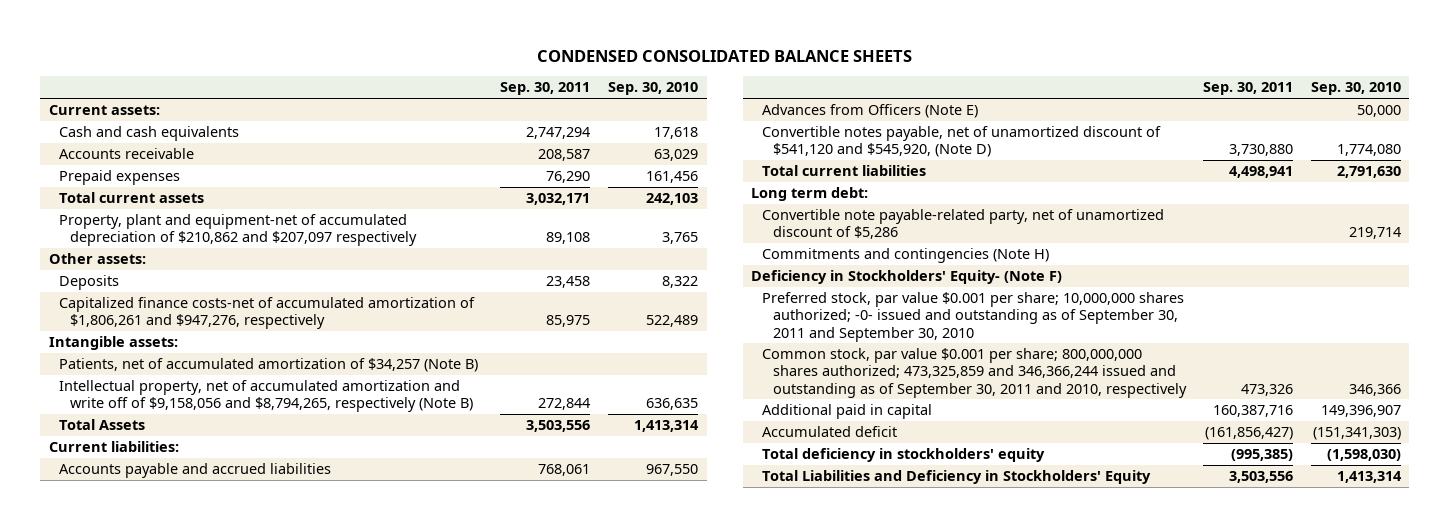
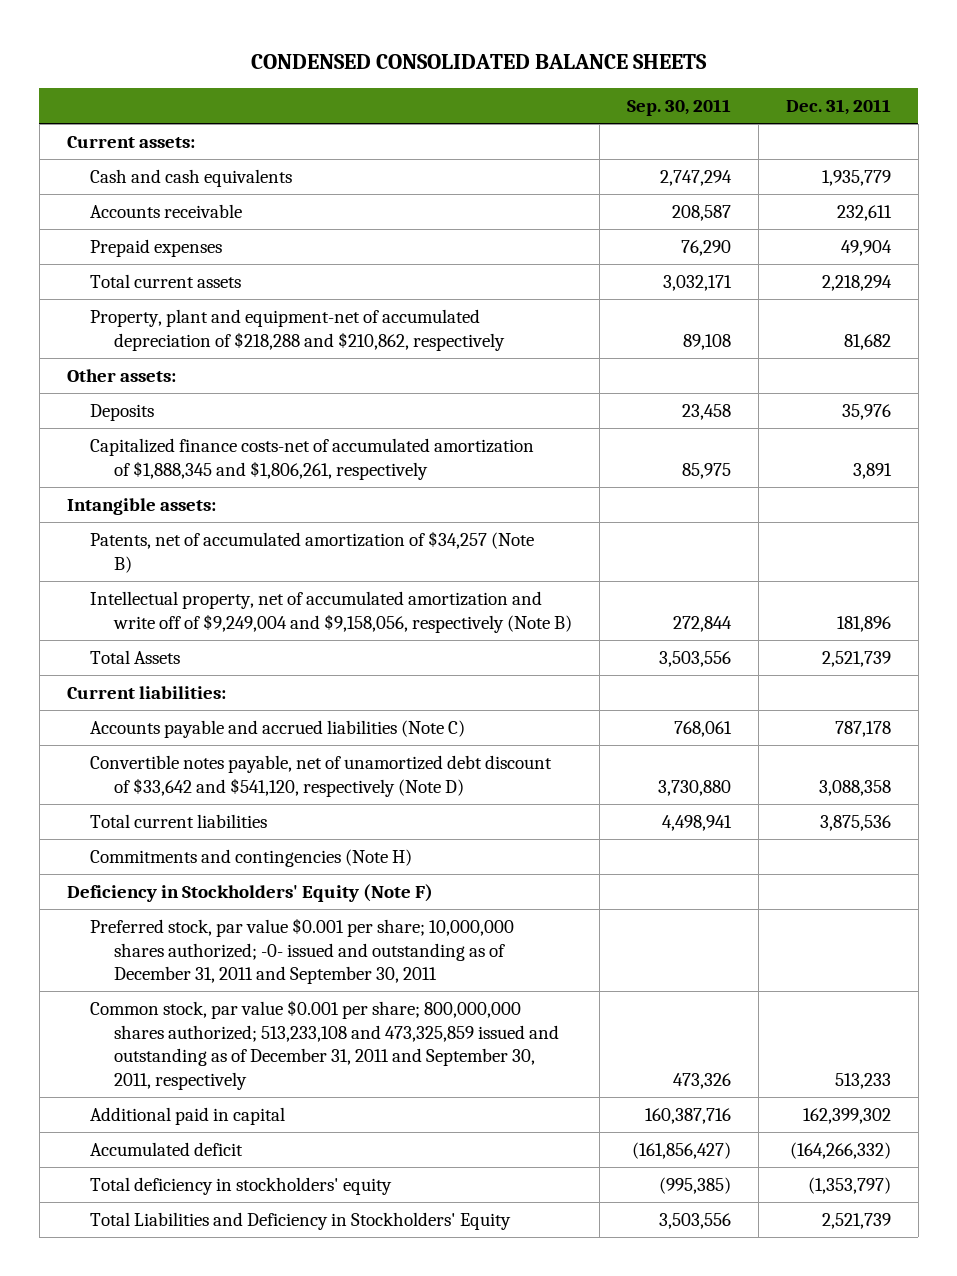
[607,82,698,96] Sep. 30, 2010 -> none
none -> [785,99,891,116] Dec. 31, 2011
[59,213,417,247] Property, plant and equipment-net of accumulated depreciation of $210,862 and $207,097 respectively -> [90,309,506,351] Property, plant and equipment-net of accumulated depreciation of $218,288 and $210,862, respectively
[59,296,476,330] Capitalized finance costs-net of accumulated amortization of $1,806,261 and $947,276, respectively -> [90,438,535,480] Capitalized finance costs-net of accumulated amortization of $1,888,345 and $1,806,261, respectively
[59,357,479,372] Patients, net of accumulated amortization of $34,257 (Note B) -> [90,531,535,573] Patents, net of accumulated amortization of $34,257 (Note B)
[59,379,473,413] Intellectual property, net of accumulated amortization and write off of $9,158,056 and $8,794,265, respectively (Note B) -> [90,591,573,633] Intellectual property, net of accumulated amortization and write off of $9,249,004 and $9,158,056, respectively (Note B)
[761,103,978,118] Advances from Officers (Note E) -> none
[59,462,332,478] Accounts payable and accrued liabilities -> [90,720,466,739] Accounts payable and accrued liabilities (Note C)
[761,125,1161,158] Convertible notes payable, net of unamortized discount of $541,120 and $545,920, (Note D) -> [90,755,553,797] Convertible notes payable, net of unamortized debt discount of $33,642 and $541,120, respectively (Note D)
[751,186,869,201] Long term debt: -> none
[761,208,1164,240] Convertible note payable-related party, net of unamortized discount of $5,286 -> none
[751,269,1063,284] Deficiency in Stockholders' Equity- (Note F) -> [66,884,433,903] Deficiency in Stockholders' Equity (Note F)
[761,291,1184,342] Preferred stock, par value $0.001 per share; 10,000,000 shares authorized; -0- issued and outstanding as of September 30, 2011 and September 30, 2010 -> [90,918,515,985] Preferred stock, par value $0.001 per share; 10,000,000 shares authorized; -0- issued and outstanding as of December 31, 2011 and September 30, 2011
[761,347,1187,398] Common stock, par value $0.001 per share; 800,000,000 shares authorized; 473,325,859 and 346,366,244 issued and outstanding as of September 30, 2011 and 2010, respectively -> [90,1000,560,1090] Common stock, par value $0.001 per share; 800,000,000 shares authorized; 513,233,108 and 473,325,859 issued and outstanding as of December 31, 2011 and September 30, 2011, respectively

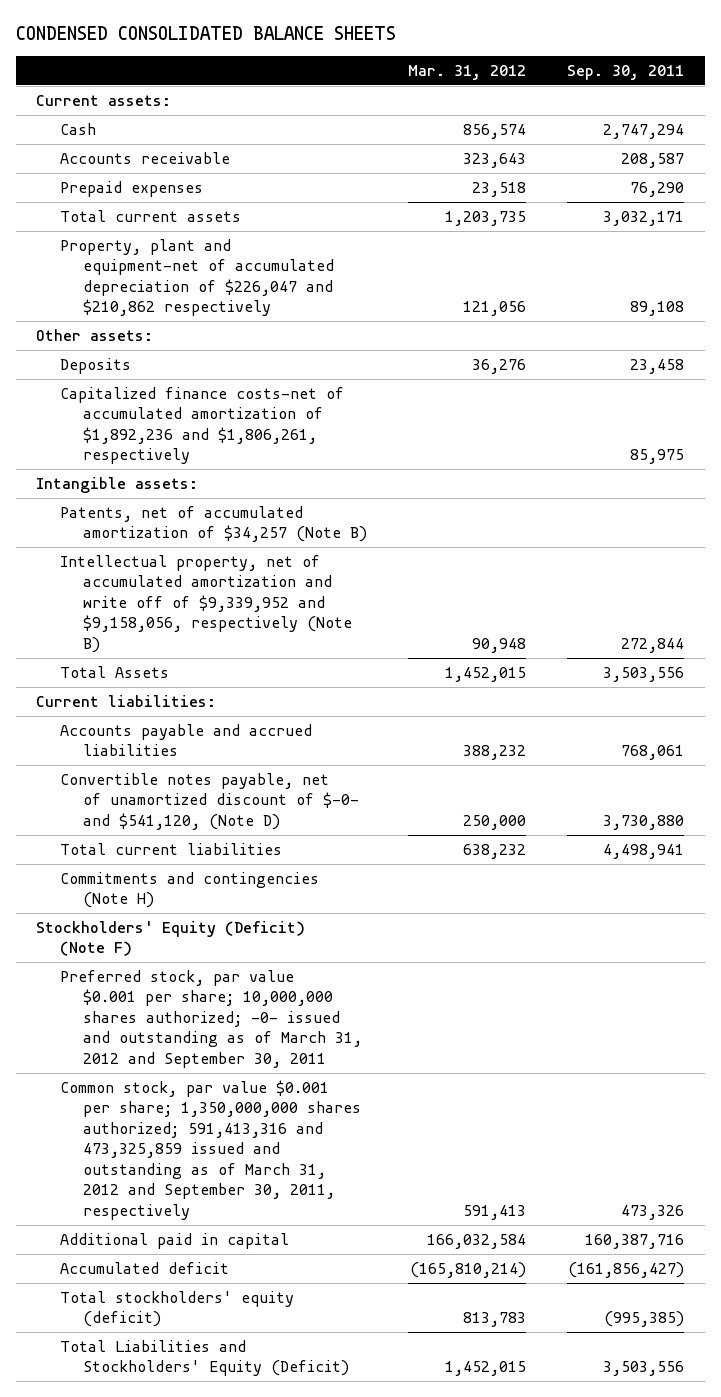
[785,99,891,116] Dec. 31, 2011 -> none
none -> [408,65,527,81] Mar. 31, 2012
[90,169,293,188] Cash and cash equivalents -> [59,122,96,135] Cash
[90,309,506,351] Property, plant and equipment-net of accumulated depreciation of $218,288 and $210,862, respectively -> [59,238,335,317] Property, plant and equipment-net of accumulated depreciation of $226,047 and $210,862 respectively
[90,438,535,480] Capitalized finance costs-net of accumulated amortization of $1,888,345 and $1,806,261, respectively -> [59,386,344,465] Capitalized finance costs-net of accumulated amortization of $1,892,236 and $1,806,261, respectively
[90,591,573,633] Intellectual property, net of accumulated amortization and write off of $9,249,004 and $9,158,056, respectively (Note B) -> [59,554,353,653] Intellectual property, net of accumulated amortization and write off of $9,339,952 and $9,158,056, respectively (Note B)
[90,720,466,739] Accounts payable and accrued liabilities (Note C) -> [59,723,312,757] Accounts payable and accrued liabilities
[90,755,553,797] Convertible notes payable, net of unamortized debt discount of $33,642 and $541,120, respectively (Note D) -> [59,772,360,830] Convertible notes payable, net of unamortized discount of $-0- and $541,120, (Note D)
[66,884,433,903] Deficiency in Stockholders' Equity (Note F) -> [36,920,306,957] Stockholders' Equity (Deficit) (Note F)
[90,918,515,985] Preferred stock, par value $0.001 per share; 10,000,000 shares authorized; -0- issued and outstanding as of December 31, 2011 and September 30, 2011 -> [59,969,363,1068] Preferred stock, par value $0.001 per share; 10,000,000 shares authorized; -0- issued and outstanding as of March 31, 2012 and September 30, 2011
[90,1000,560,1090] Common stock, par value $0.001 per share; 800,000,000 shares authorized; 513,233,108 and 473,325,859 issued and outstanding as of December 31, 2011 and September 30, 2011, respectively -> [59,1079,362,1221] Common stock, par value $0.001 per share; 1,350,000,000 shares authorized; 591,413,316 and 473,325,859 issued and outstanding as of March 31, 2012 and September 30, 2011, respectively
[90,1177,393,1196] Total deficiency in stockholders' equity -> [59,1290,294,1328] Total stockholders' equity (deficit)
[90,1212,512,1231] Total Liabilities and Deficiency in Stockholders' Equity -> [59,1339,350,1377] Total Liabilities and Stockholders' Equity (Deficit)

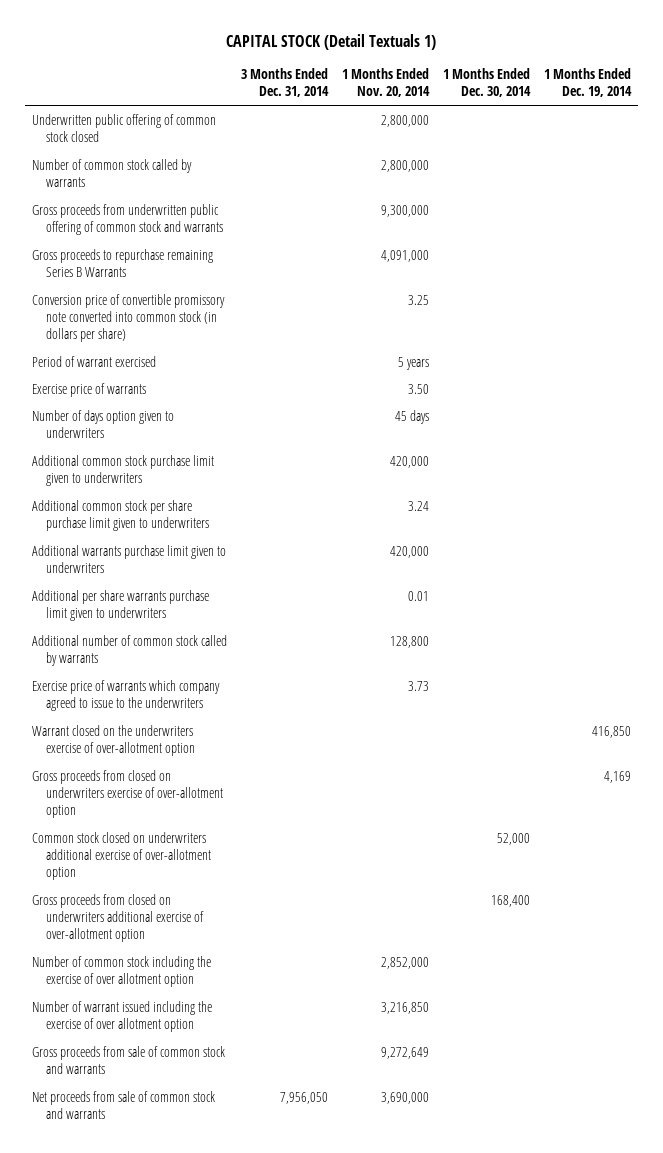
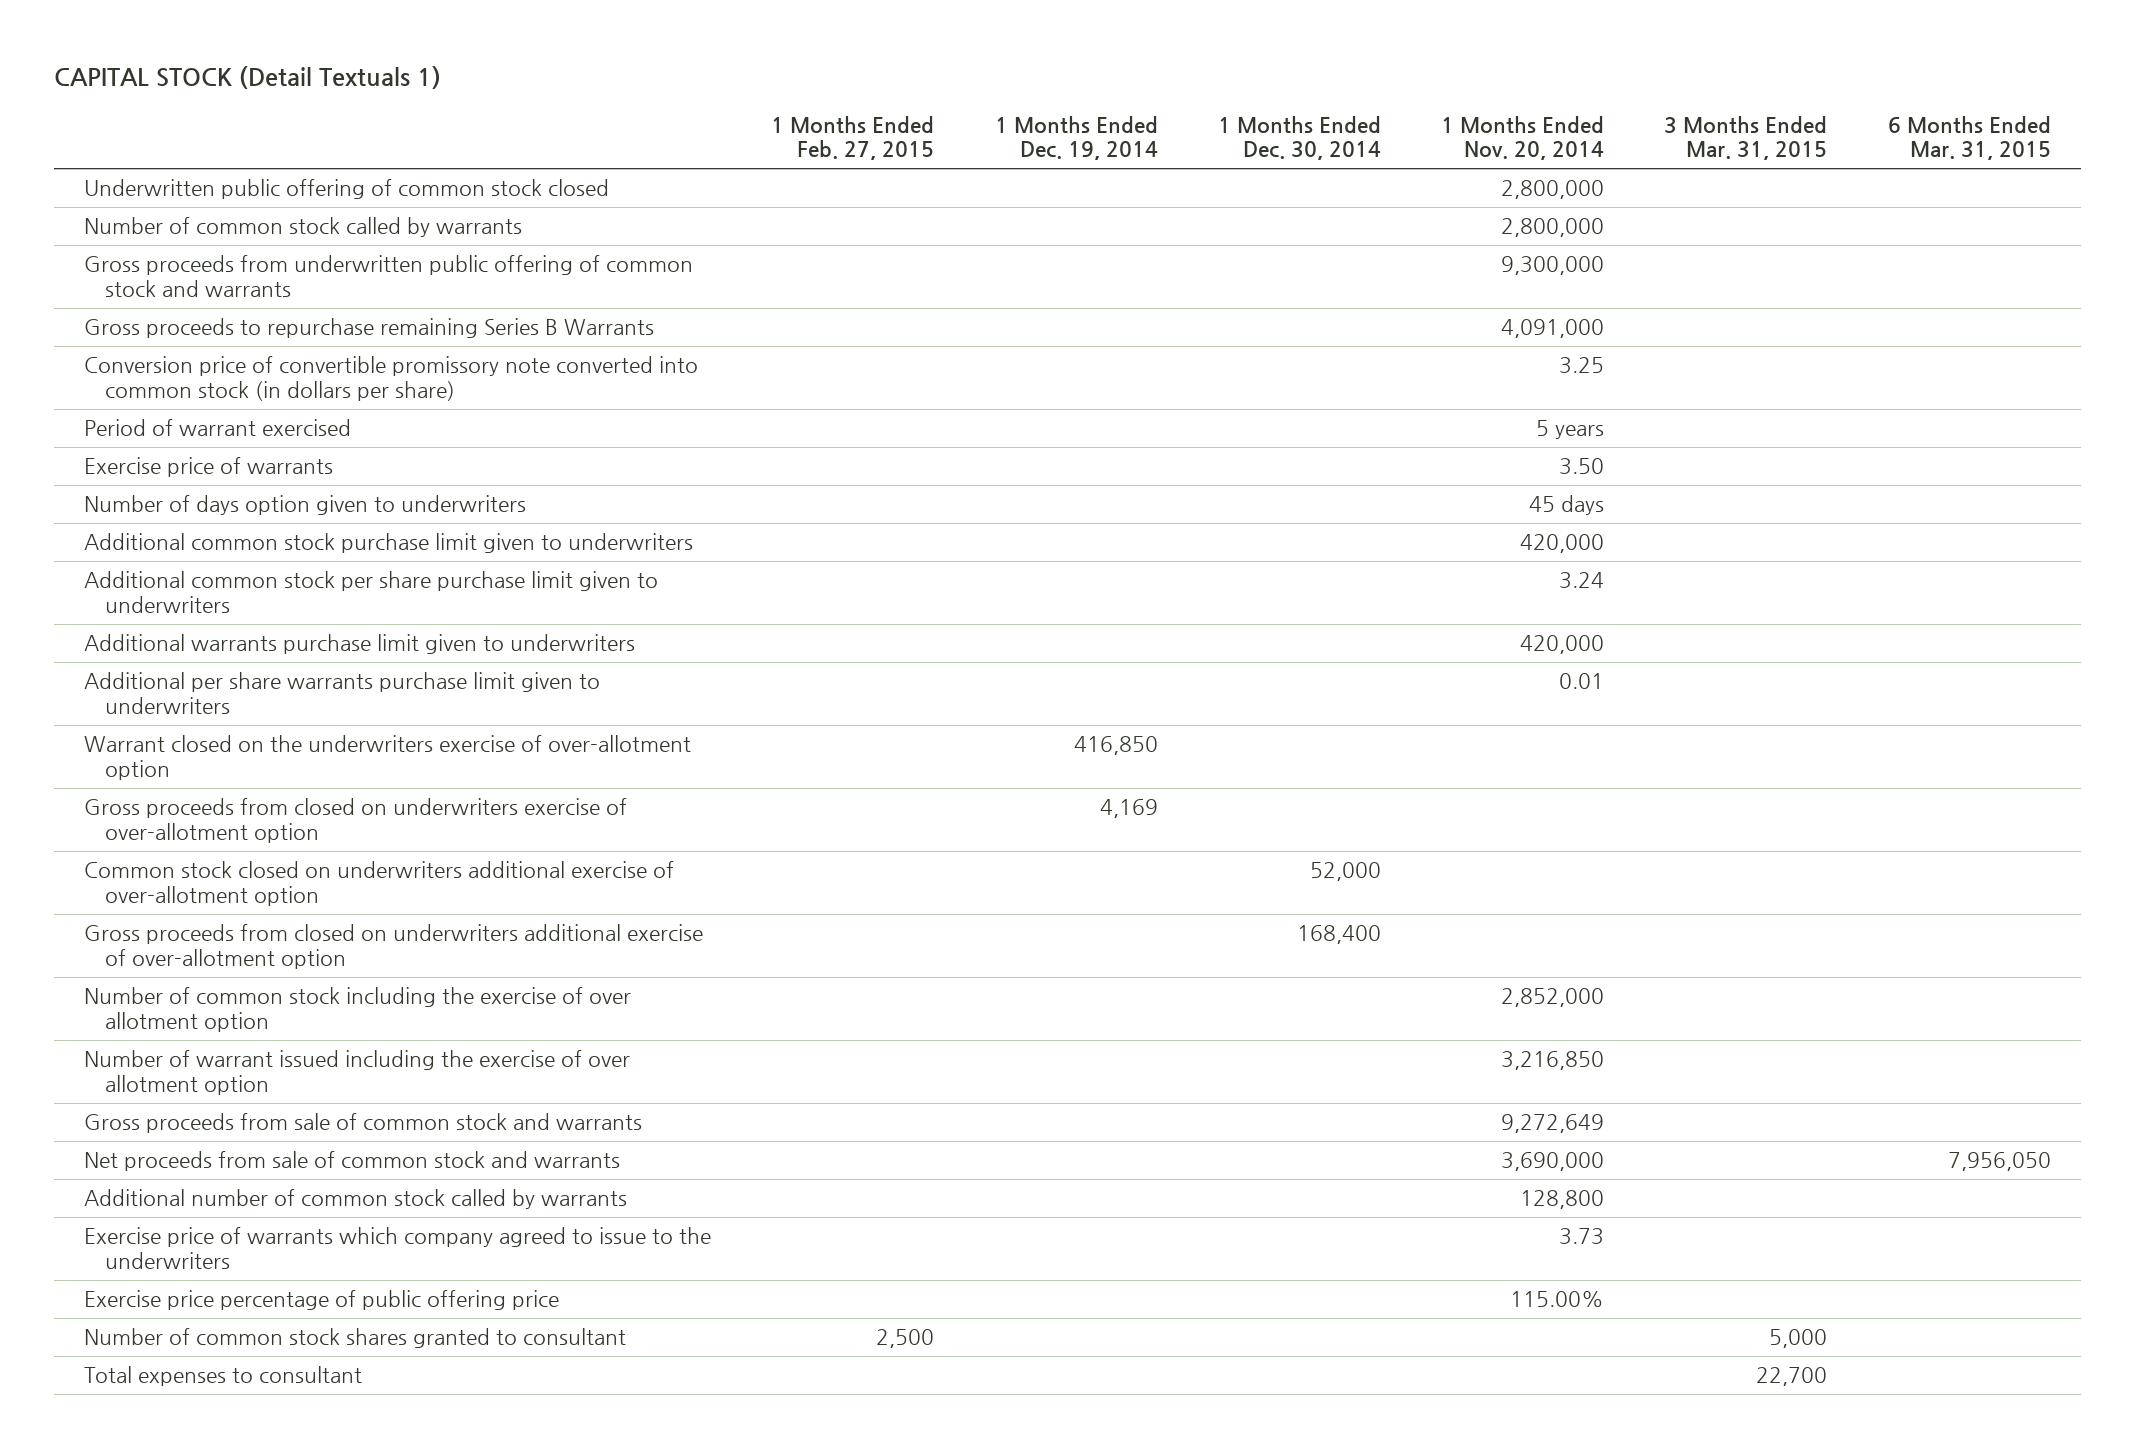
[240,68,329,98] 3 Months Ended Dec. 31, 2014 -> none
none -> [771,115,935,161] 1 Months Ended Feb. 27, 2015
none -> [1664,115,1828,161] 3 Months Ended Mar. 31, 2015
none -> [1887,115,2051,161] 6 Months Ended Mar. 31, 2015
[31,634,227,666] Additional number of common stock called by warrants -> [83,1188,627,1209] Additional number of common stock called by warrants
[31,679,220,711] Exercise price of warrants which company agreed to issue to the underwriters -> [83,1226,711,1269] Exercise price of warrants which company agreed to issue to the underwriters
none -> [83,1289,559,1310] Exercise price percentage of public offering price
none -> [83,1327,626,1348] Number of common stock shares granted to consultant
none -> [83,1365,362,1386] Total expenses to consultant

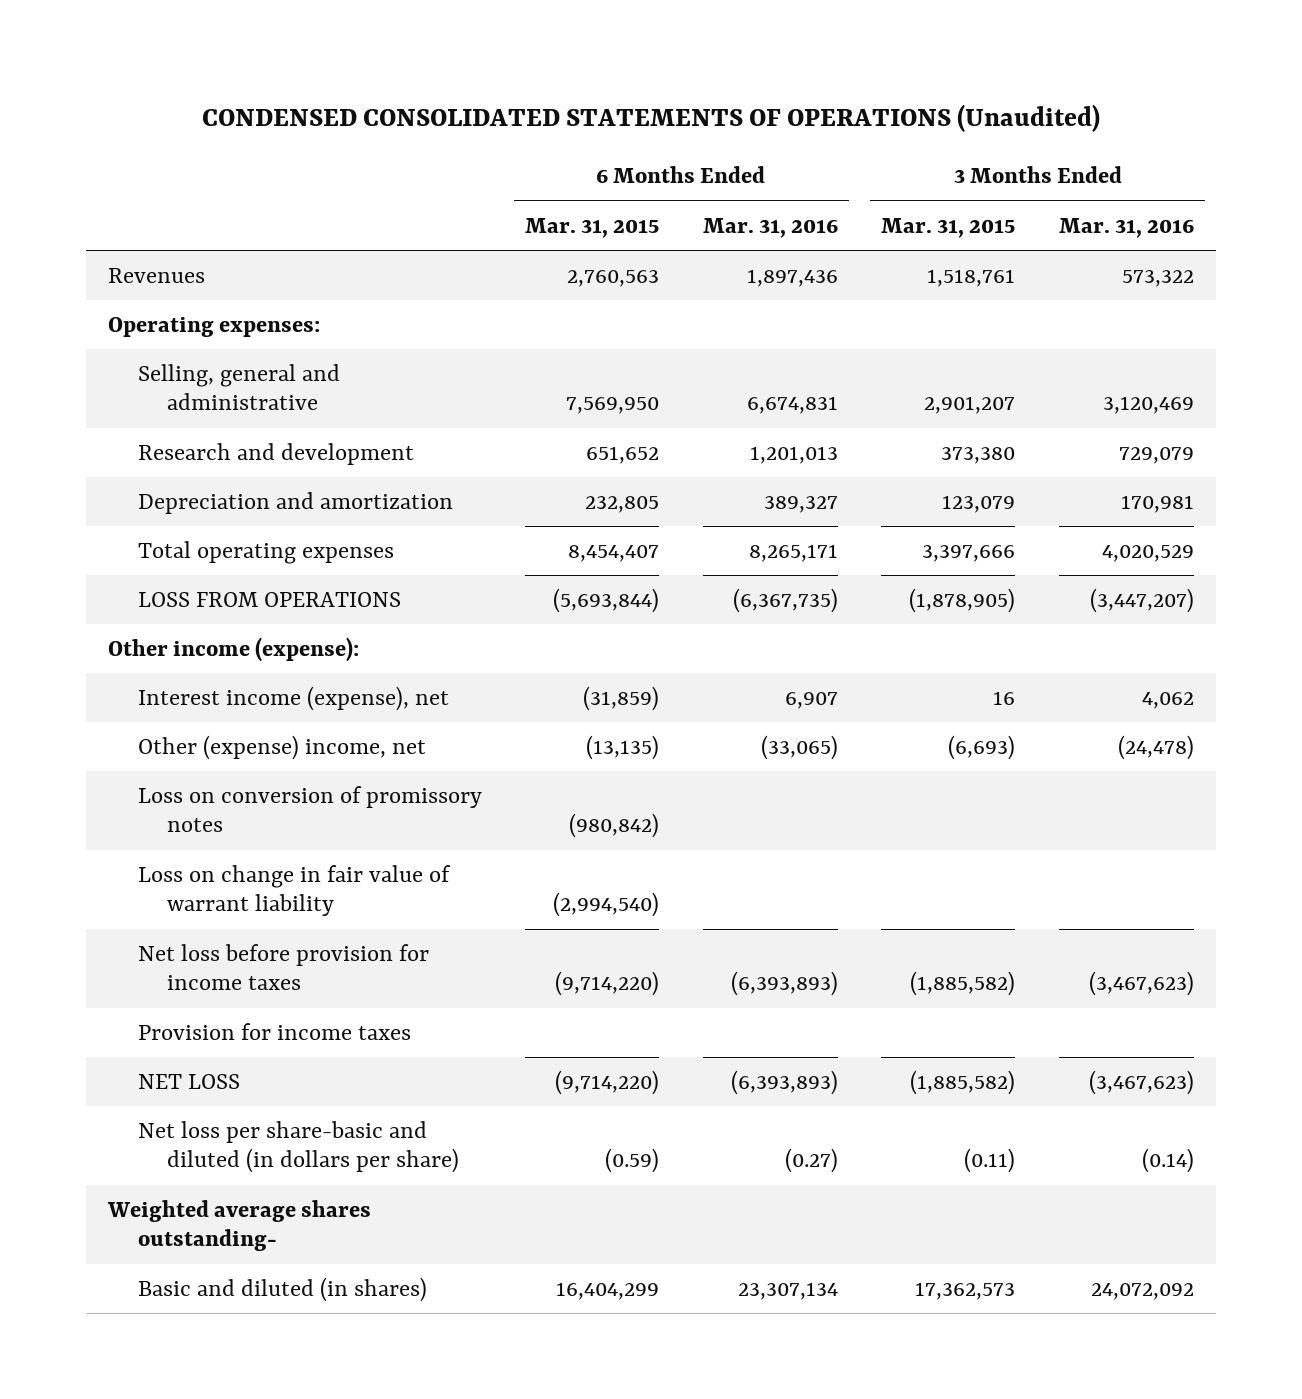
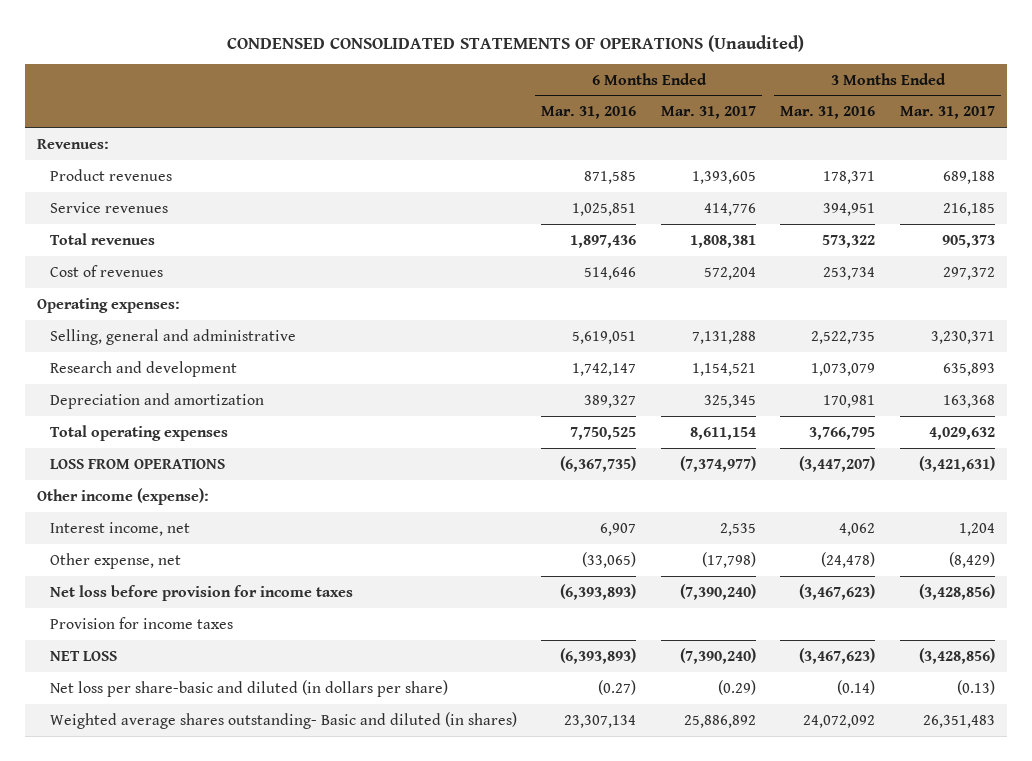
[525,217,660,238] Mar. 31, 2015 -> none
[881,217,1016,238] Mar. 31, 2015 -> none
none -> [660,106,756,120] Mar. 31, 2017
none -> [899,106,995,120] Mar. 31, 2017
none -> [36,138,109,149] Revenues:
none -> [49,168,172,181] Product revenues
none -> [49,201,168,213] Service revenues
[108,267,206,283] Revenues -> [49,232,155,245] Total revenues
none -> [49,264,163,277] Cost of revenues
[746,396,838,415] 6,674,831 -> [572,330,637,344] 5,619,051
[1102,396,1194,415] 3,120,469 -> [811,330,876,344] 2,522,735
[749,445,838,464] 1,201,013 -> [572,362,637,376] 1,742,147
[1118,446,1194,464] 729,079 -> [811,362,876,376] 1,073,079
[748,543,838,562] 8,265,171 -> [570,426,637,440] 7,750,525
[1101,544,1194,562] 4,020,529 -> [809,426,876,440] 3,766,795
[137,785,482,833] Loss on conversion of promissory notes -> none
[137,864,451,917] Loss on change in fair value of warrant liability -> none
[137,685,449,711] Interest income (expense), net -> [49,521,190,536] Interest income, net
[137,734,426,760] Other (expense) income, net -> [49,552,181,569] Other expense, net
[107,1199,372,1252] Weighted average shares outstanding- -> none
[137,1276,427,1302] Basic and diluted (in shares) -> [49,711,517,729] Weighted average shares outstanding- Basic and diluted (in shares)

